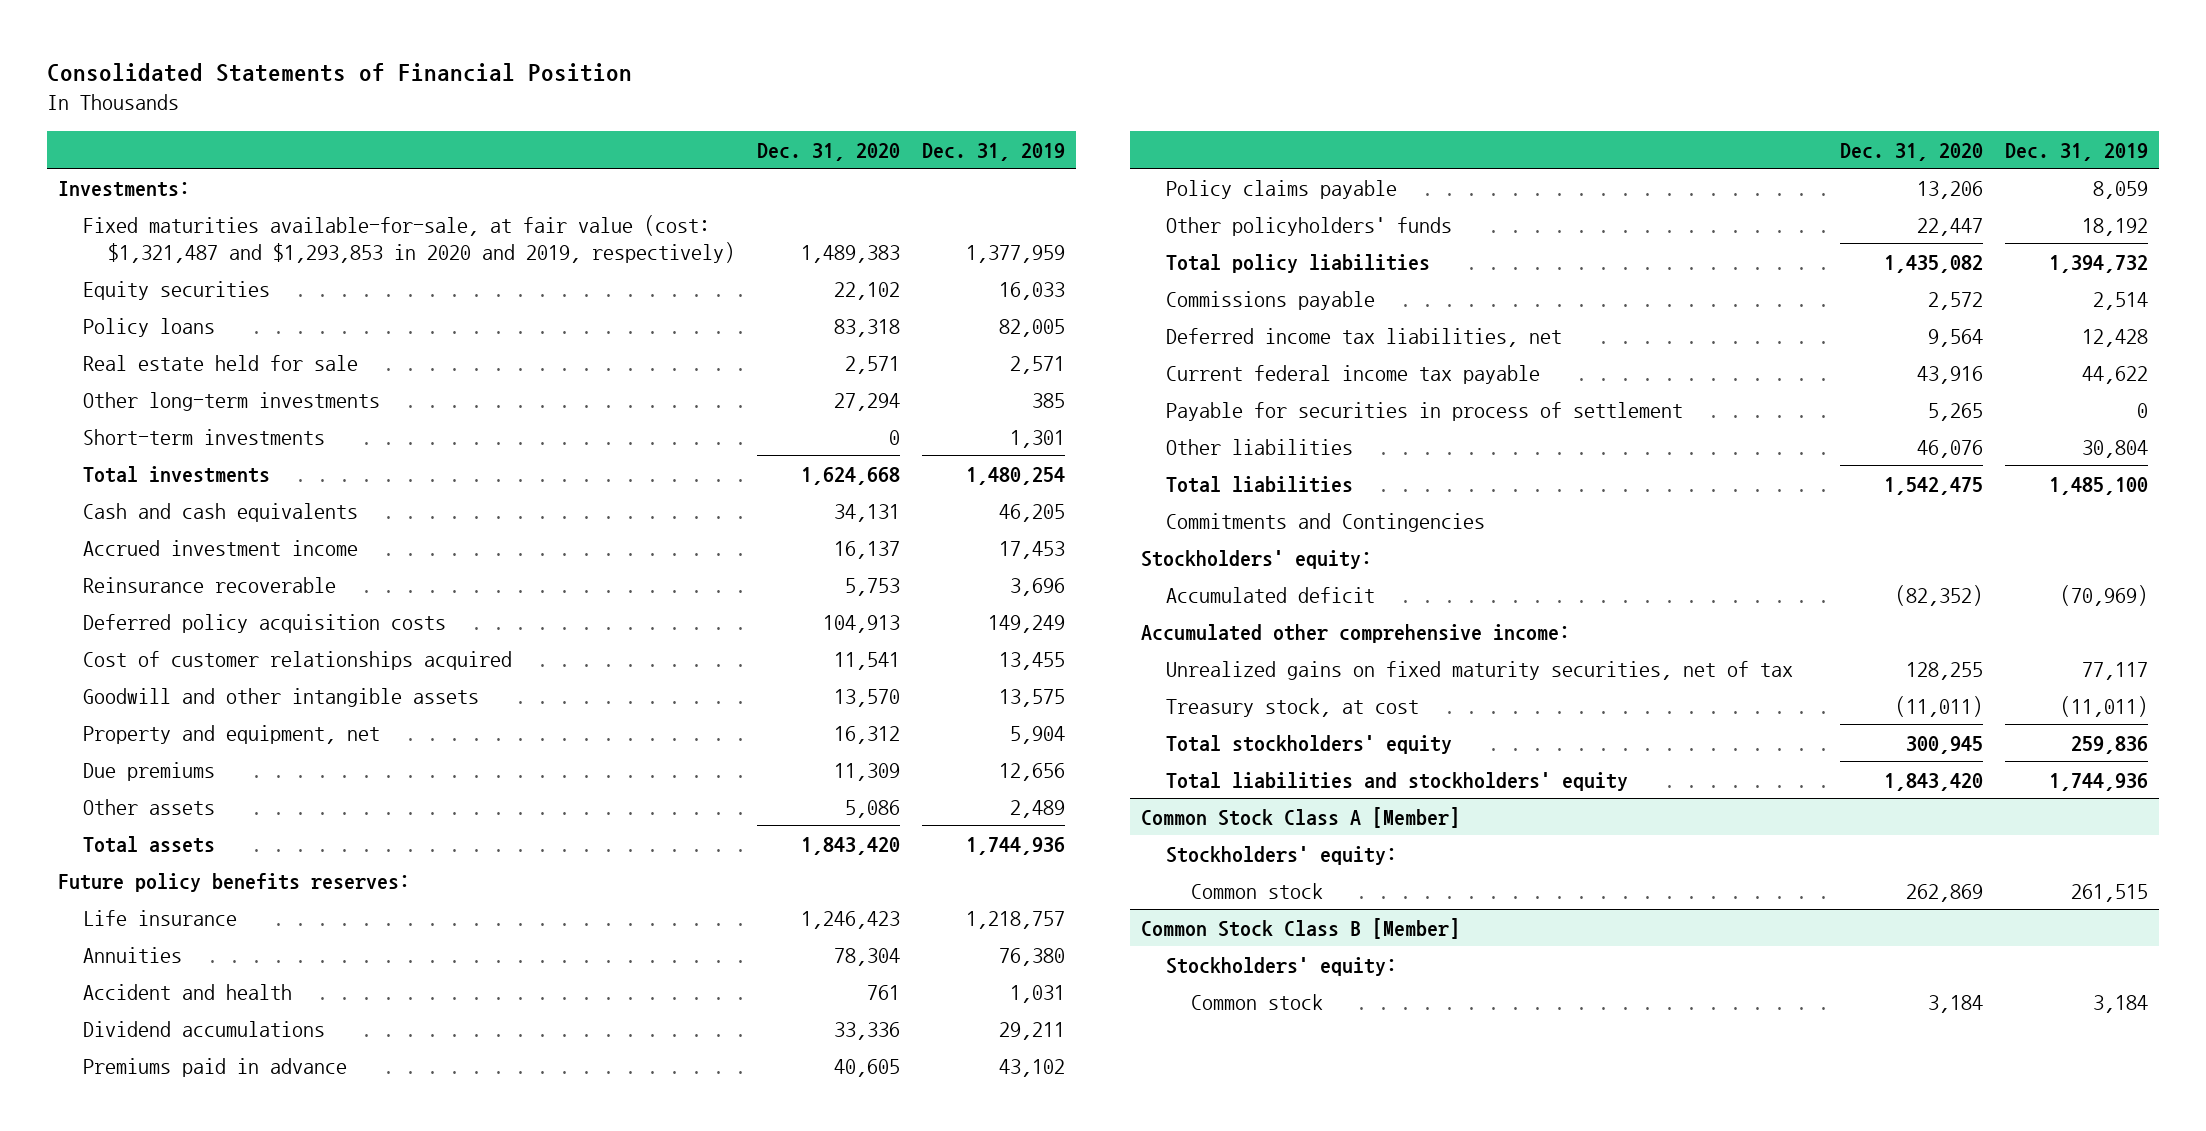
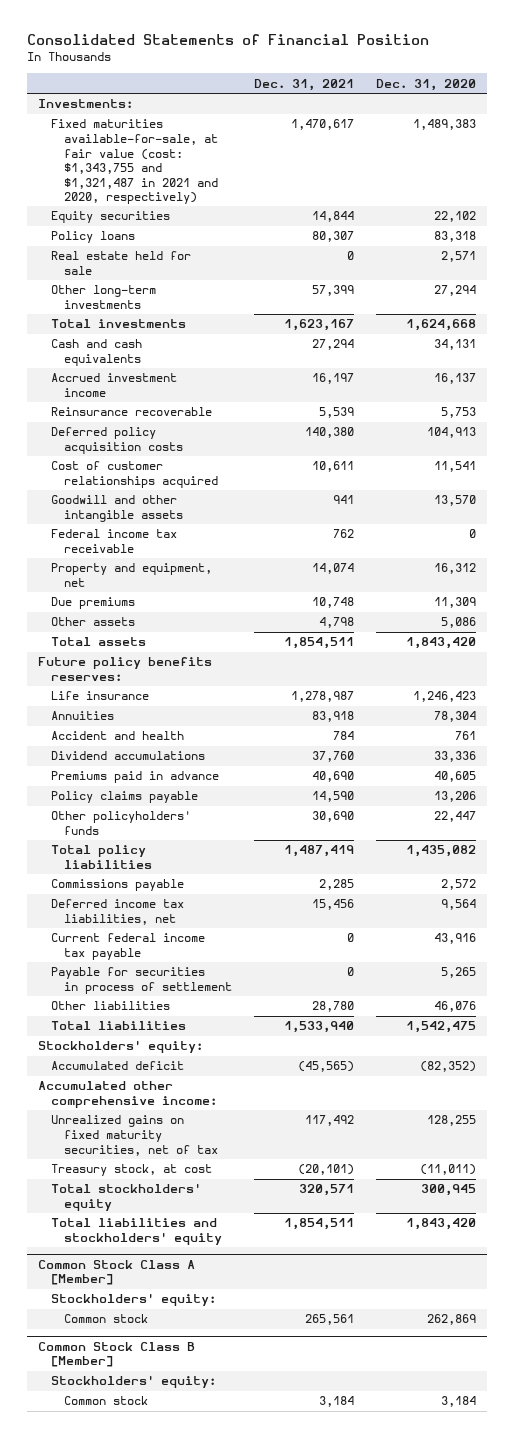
[921,142,1065,161] Dec. 31, 2019 -> none
none -> [254,78,355,91] Dec. 31, 2021
[82,214,735,263] Fixed maturities available-for-sale, at fair value (cost: $1,321,487 and $1,293,853 in 2020 and 2019, respectively) -> [51,119,219,205] Fixed maturities available-for-sale, at fair value (cost: $1,343,755 and $1,321,487 in 2021 and 2020, respectively)
[82,428,325,445] Short-term investments -> none
none -> [51,529,178,554] Federal income tax receivable
[1166,512,1486,532] Commitments and Contingencies -> none

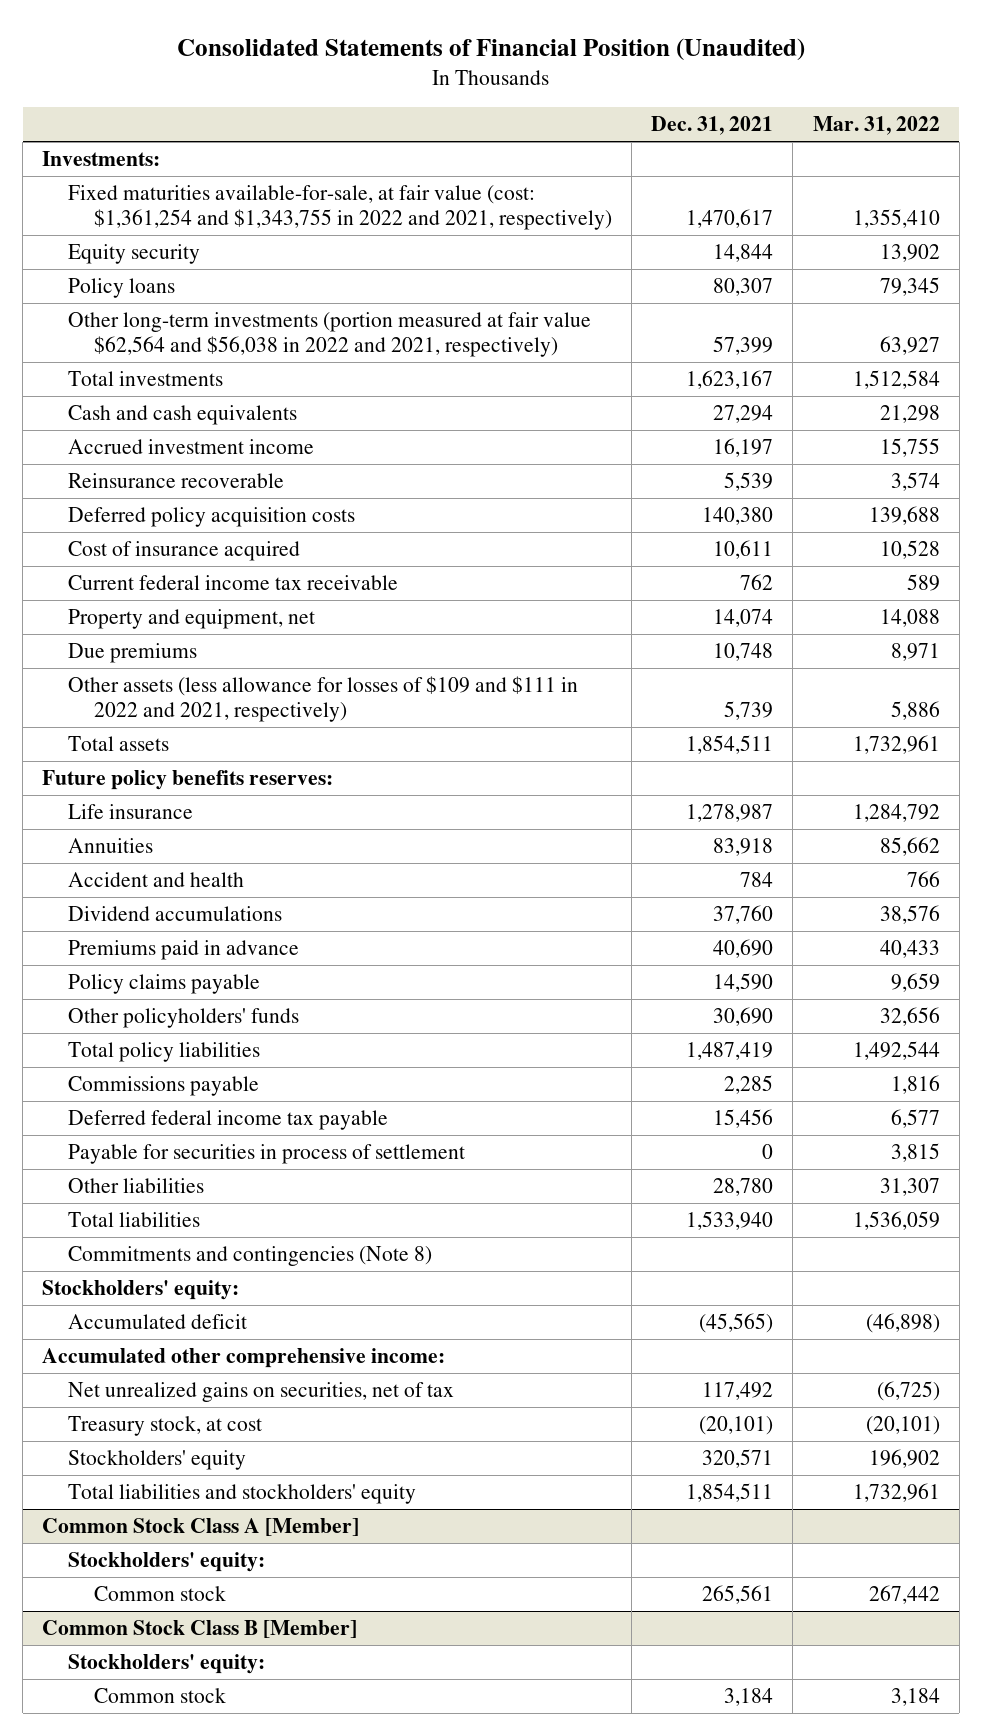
[26,34,429,46] Consolidated Statements of Financial Position -> [177,38,806,62] Consolidated Statements of Financial Position (Unaudited)
[376,78,477,91] Dec. 31, 2020 -> none
none -> [812,116,940,136] Mar. 31, 2022
[51,119,219,205] Fixed maturities available-for-sale, at fair value (cost: $1,343,755 and $1,321,487 in 2021 and 2020, respectively) -> [68,185,612,231] Fixed maturities available-for-sale, at fair value (cost: $1,361,254 and $1,343,755 in 2022 and 2021, respectively)
[51,211,171,224] Equity securities -> [68,244,201,265] Equity security
[51,251,192,276] Real estate held for sale -> none
[51,285,157,310] Other long-term investments -> [68,312,592,358] Other long-term investments (portion measured at fair value $62,564 and $56,038 in 2022 and 2021, respectively)
[51,495,184,523] Goodwill and other intangible assets -> none
[51,461,219,489] Cost of customer relationships acquired -> [68,541,301,562] Cost of insurance acquired
[51,529,178,554] Federal income tax receivable -> [68,575,399,591] Current federal income tax receivable
[51,617,136,627] Other assets -> none
none -> [68,676,579,723] Other assets (less allowance for losses of $109 and $111 in 2022 and 2021, respectively)
[51,933,206,961] Current federal income tax payable -> none
[51,899,185,926] Deferred income tax liabilities, net -> [68,1110,389,1131] Deferred federal income tax payable
none -> [68,1246,433,1267] Commitments and contingencies (Note 8)
[51,1115,219,1156] Unrealized gains on fixed maturity securities, net of tax -> [68,1382,455,1403] Net unrealized gains on securities, net of tax
[51,1183,202,1212] Total stockholders' equity -> [68,1450,247,1471] Stockholders' equity

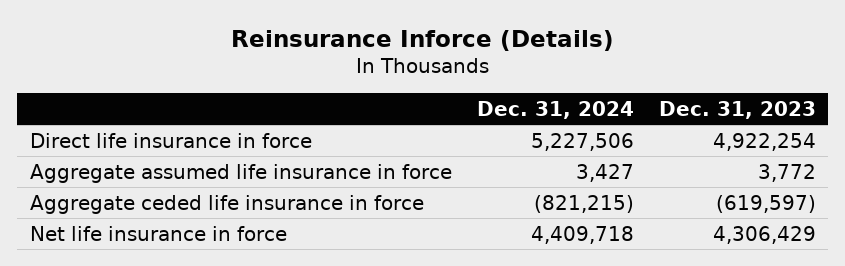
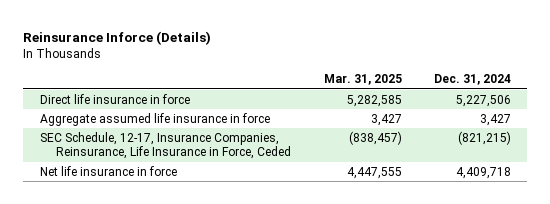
[658,100,816,119] Dec. 31, 2023 -> none
none -> [323,74,402,86] Mar. 31, 2025
[29,194,424,214] Aggregate ceded life insurance in force -> [39,131,292,160] SEC Schedule, 12-17, Insurance Companies, Reinsurance, Life Insurance in Force, Ceded

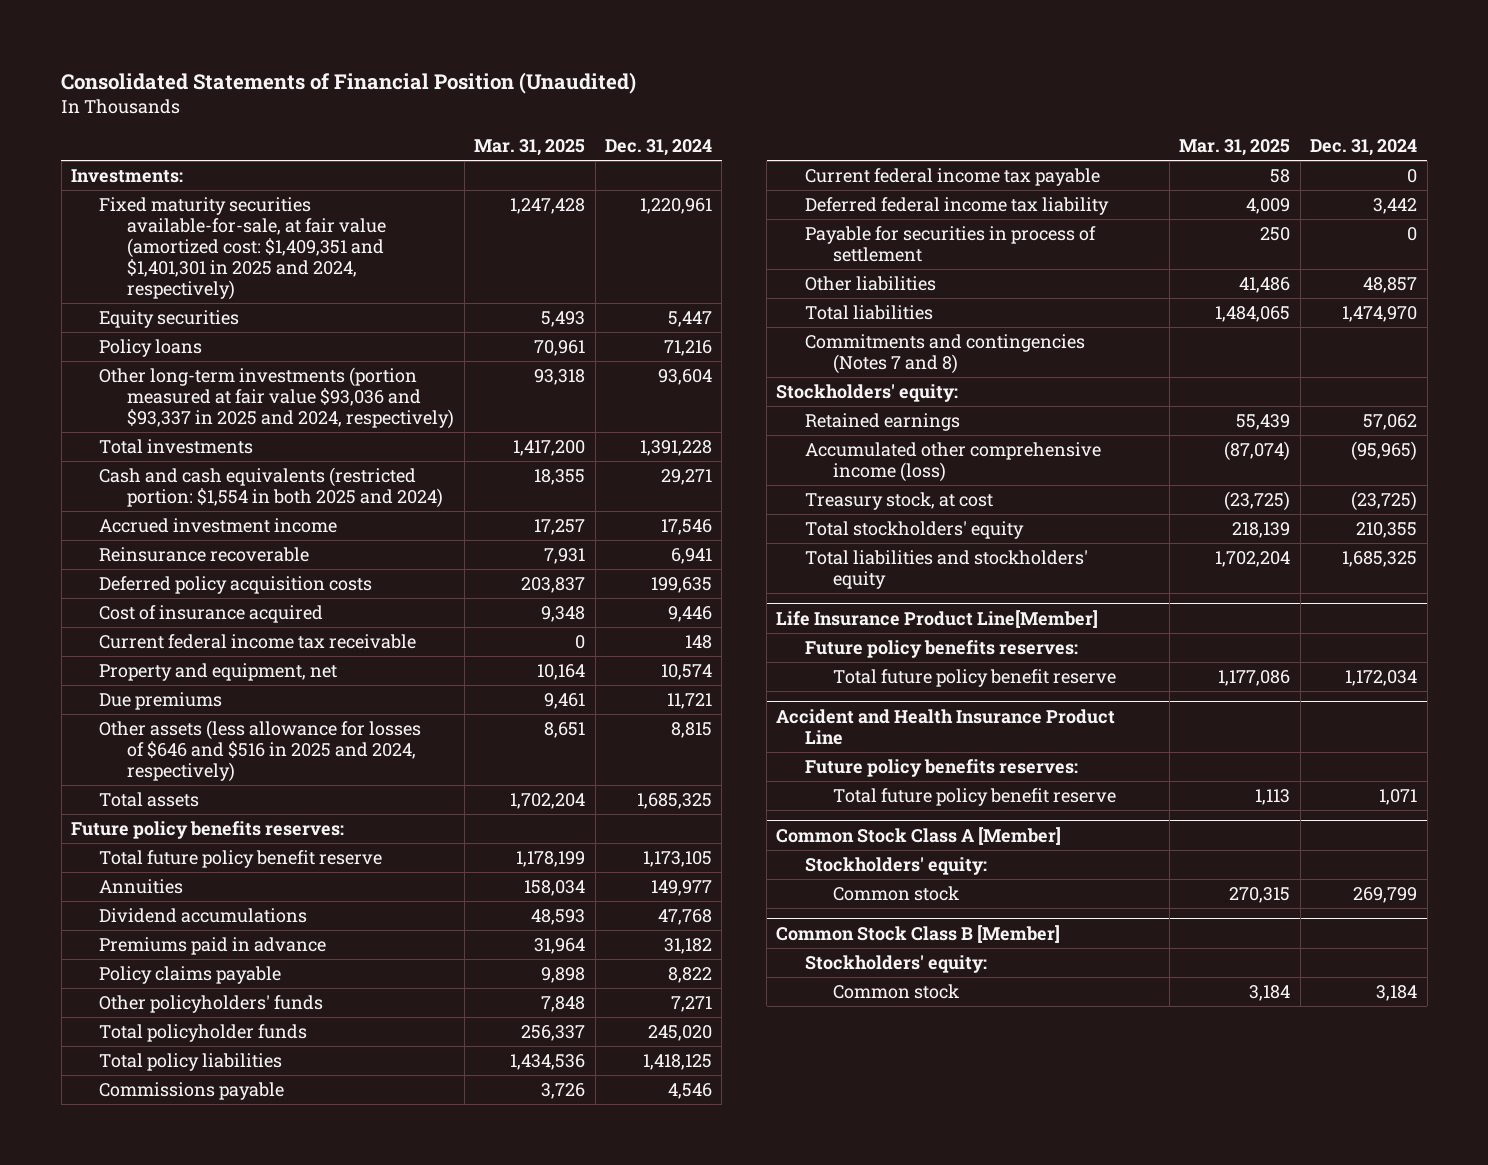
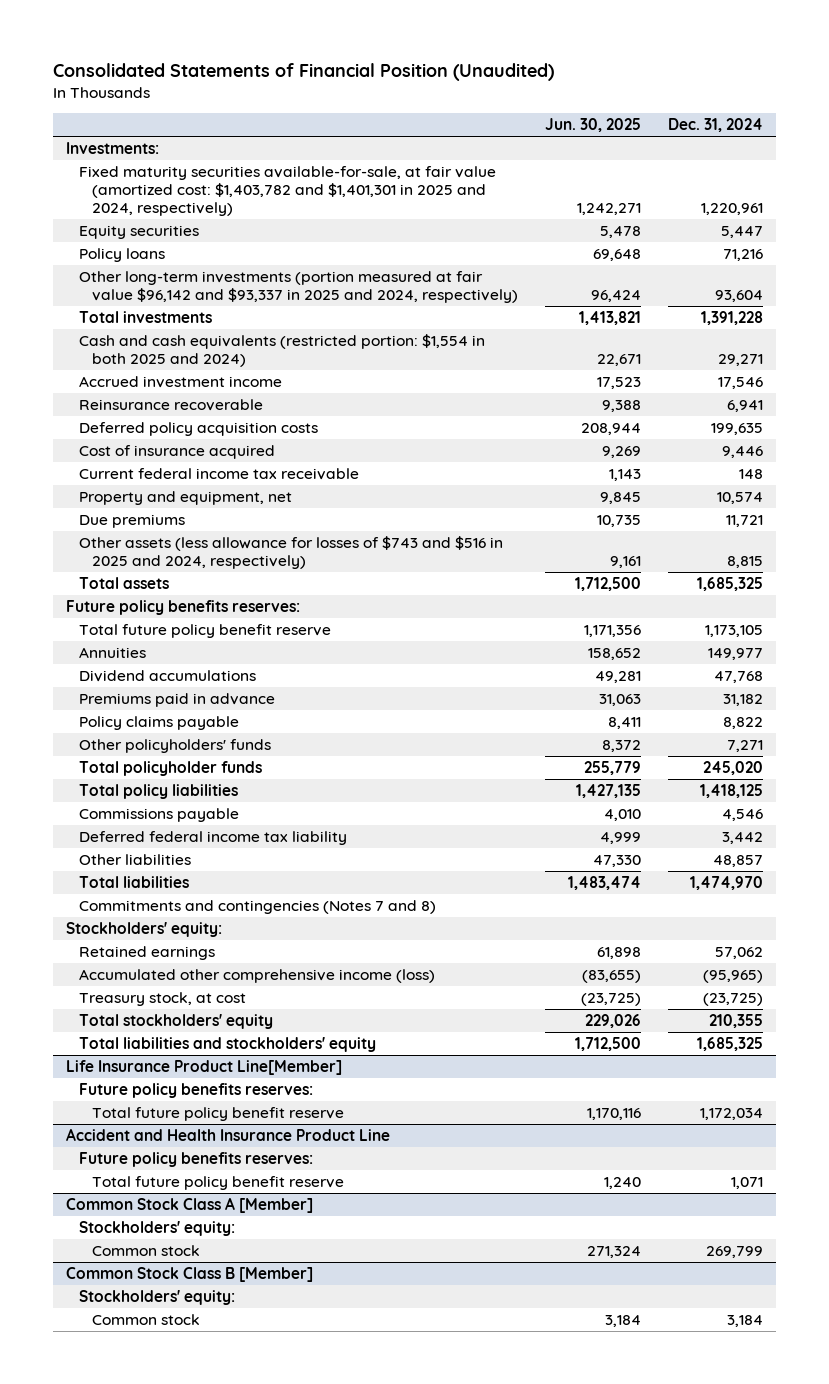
[474,139,586,157] Mar. 31, 2025 -> none
none -> [544,118,641,133] Jun. 30, 2025
[99,197,387,300] Fixed maturity securities available-for-sale, at fair value (amortized cost: $1,409,351 and $1,401,301 in 2025 and 2024, respectively) -> [79,165,497,217] Fixed maturity securities available-for-sale, at fair value (amortized cost: $1,403,782 and $1,401,301 in 2025 and 2024, respectively)
[99,367,455,429] Other long-term investments (portion measured at fair value $93,036 and $93,337 in 2025 and 2024, respectively) -> [79,270,518,303] Other long-term investments (portion measured at fair value $96,142 and $93,337 in 2025 and 2024, respectively)
[99,720,422,782] Other assets (less allowance for losses of $646 and $516 in 2025 and 2024, respectively) -> [79,535,504,569] Other assets (less allowance for losses of $743 and $516 in 2025 and 2024, respectively)
[804,168,1100,187] Current federal income tax payable -> none
[804,226,1096,263] Payable for securities in process of settlement -> none

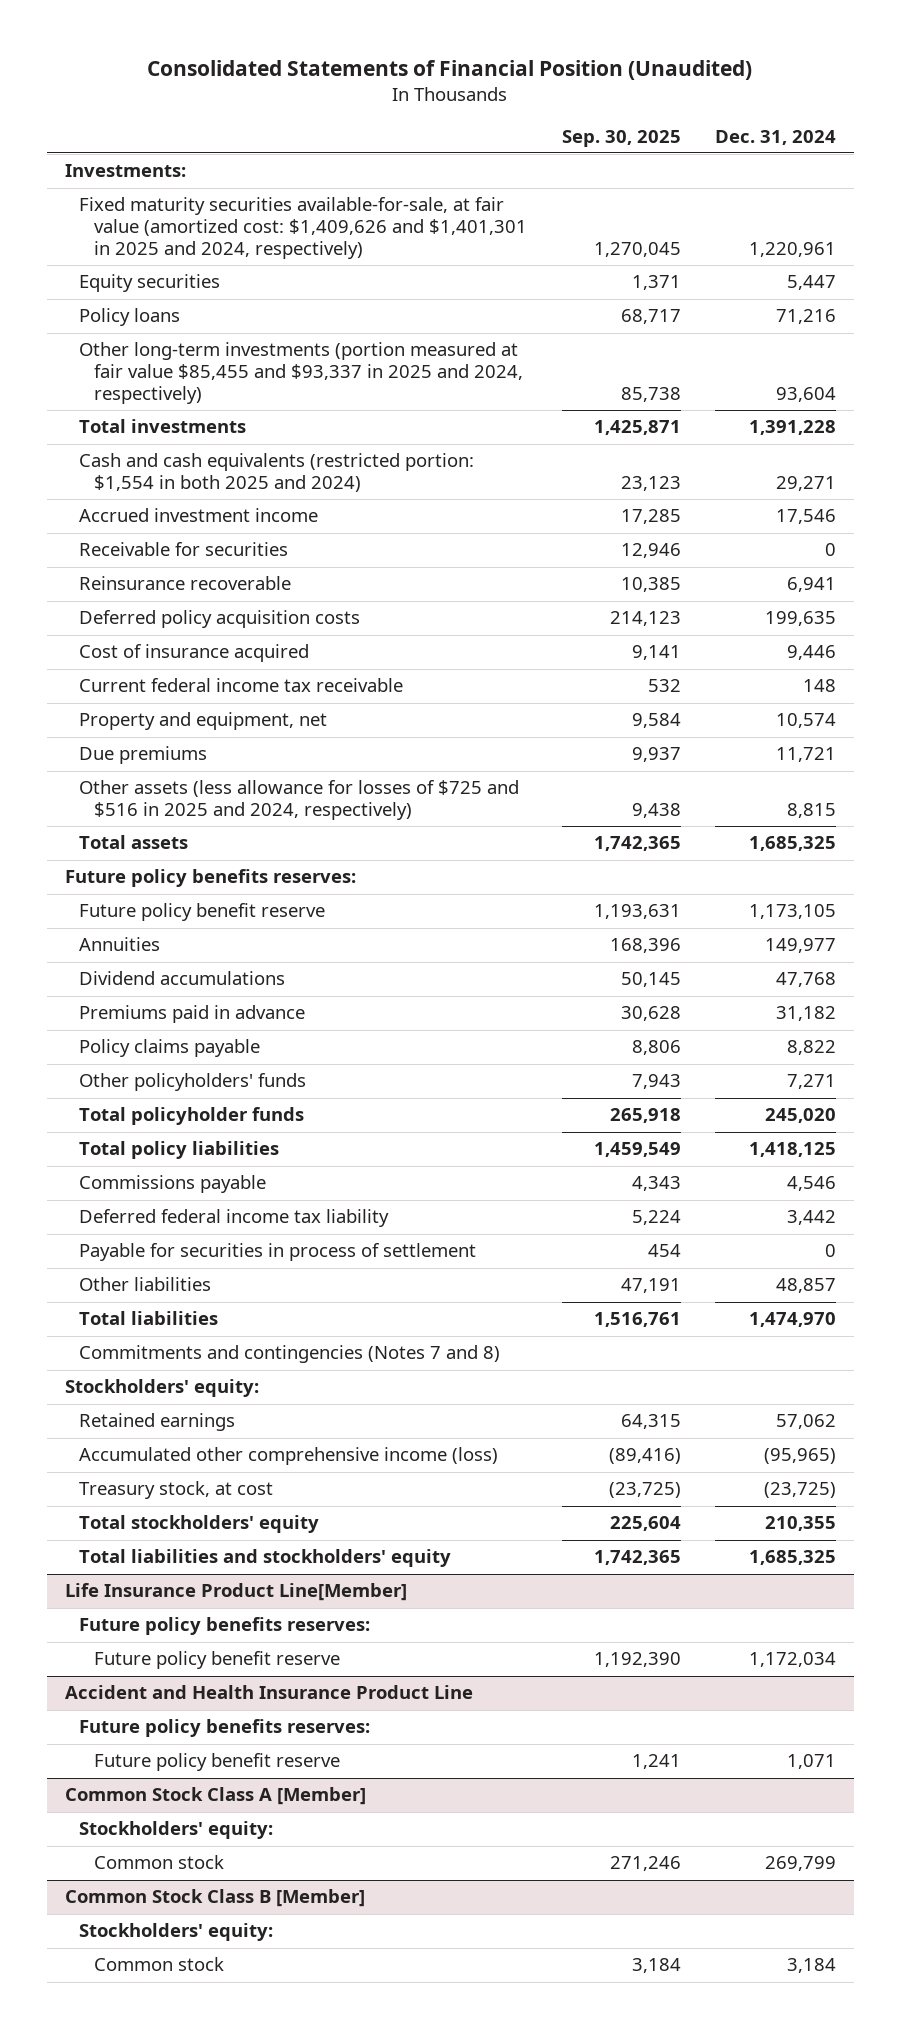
[544,118,641,133] Jun. 30, 2025 -> none
none -> [561,129,681,147] Sep. 30, 2025
[79,165,497,217] Fixed maturity securities available-for-sale, at fair value (amortized cost: $1,403,782 and $1,401,301 in 2025 and 2024, respectively) -> [79,197,527,259] Fixed maturity securities available-for-sale, at fair value (amortized cost: $1,409,626 and $1,401,301 in 2025 and 2024, respectively)
[79,270,518,303] Other long-term investments (portion measured at fair value $96,142 and $93,337 in 2025 and 2024, respectively) -> [79,342,523,404] Other long-term investments (portion measured at fair value $85,455 and $93,337 in 2025 and 2024, respectively)
none -> [79,542,289,557] Receivable for securities
[79,535,504,569] Other assets (less allowance for losses of $743 and $516 in 2025 and 2024, respectively) -> [79,780,520,821] Other assets (less allowance for losses of $725 and $516 in 2025 and 2024, respectively)
[79,623,332,638] Total future policy benefit reserve -> [79,903,326,922] Future policy benefit reserve
none -> [79,1243,477,1262] Payable for securities in process of settlement
[91,1106,344,1121] Total future policy benefit reserve -> [93,1651,340,1670] Future policy benefit reserve
[91,1175,344,1190] Total future policy benefit reserve -> [93,1753,340,1772] Future policy benefit reserve

